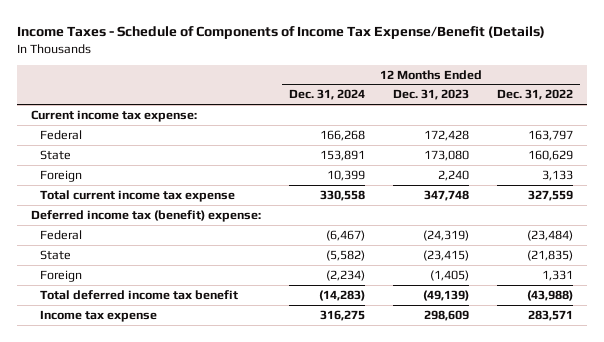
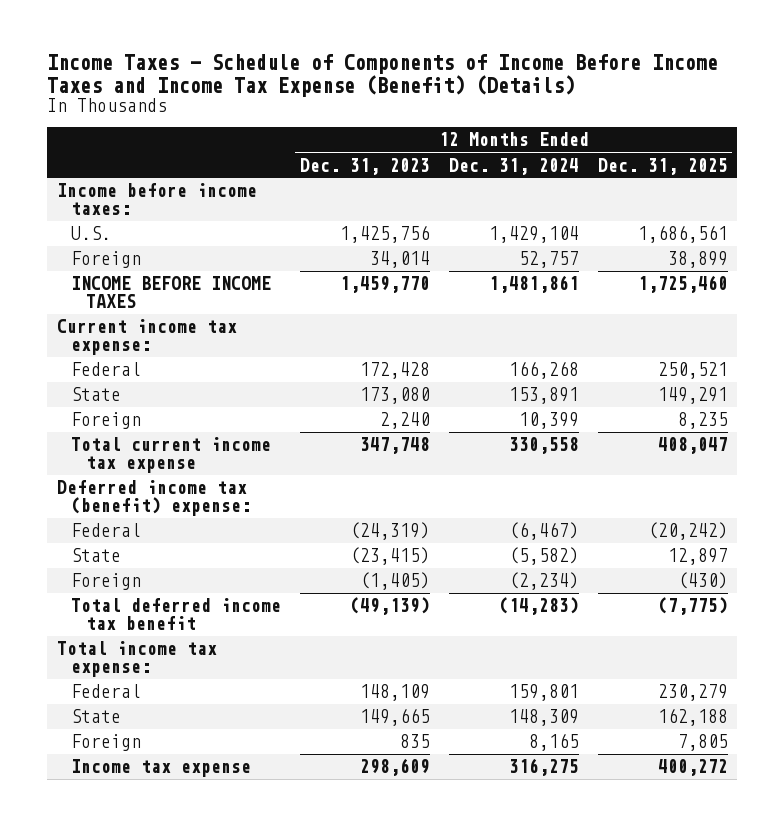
[17,26,546,40] Income Taxes - Schedule of Components of Income Tax Expense/Benefit (Details) -> [47,53,719,97] Income Taxes - Schedule of Components of Income Before Income Taxes and Income Tax Expense (Benefit) (Details)
[497,89,574,101] Dec. 31, 2022 -> none
none -> [597,157,728,175] Dec. 31, 2025
none -> [56,183,257,216] Income before income taxes:
none -> [71,226,112,241] U.S.
none -> [71,251,142,269] Foreign
none -> [71,276,272,309] INCOME BEFORE INCOME TAXES
none -> [56,641,217,678] Total income tax expense:
none -> [71,684,142,699] Federal
none -> [71,709,122,724] State
none -> [71,734,142,752] Foreign

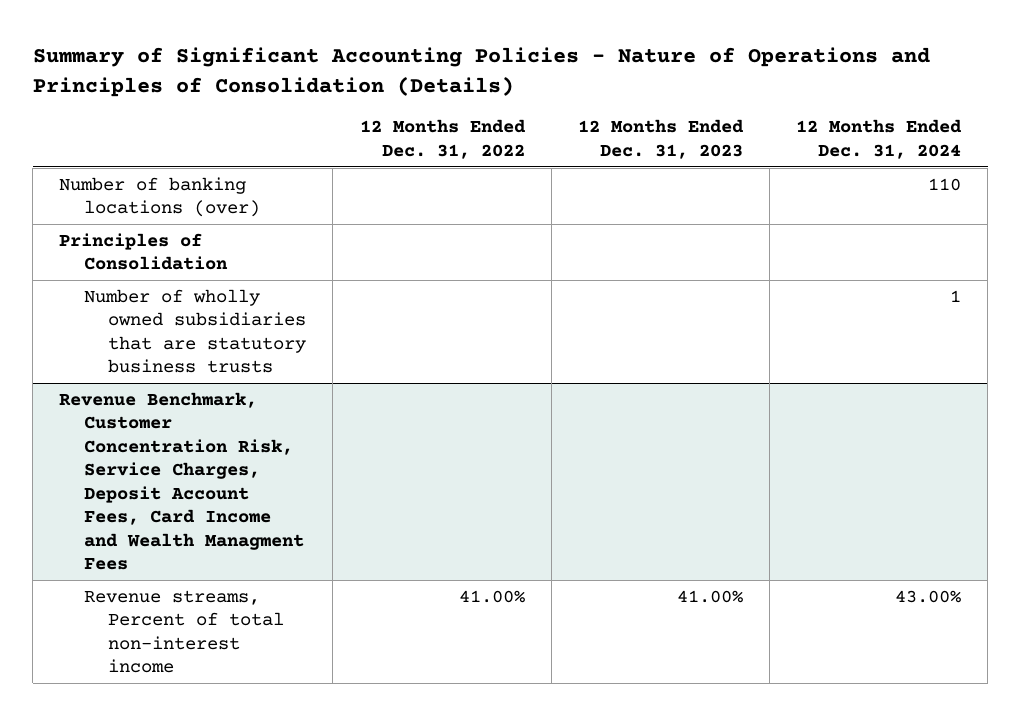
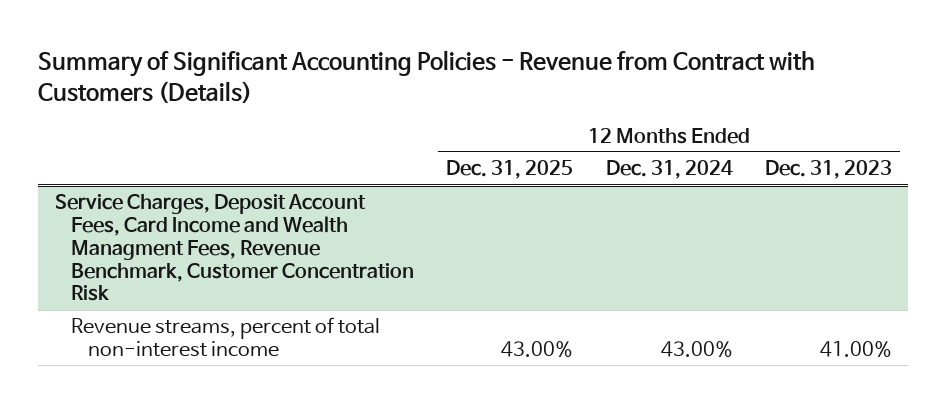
[32,47,930,97] Summary of Significant Accounting Policies - Nature of Operations and Principles of Consolidation (Details) -> [38,49,816,104] Summary of Significant Accounting Policies - Revenue from Contract with Customers (Details)
[359,119,526,159] 12 Months Ended Dec. 31, 2022 -> none
none -> [446,160,574,180] Dec. 31, 2025
[59,176,260,218] Number of banking locations (over) -> none
[59,232,228,271] Principles of Consolidation -> none
[83,288,307,374] Number of wholly owned subsidiaries that are statutory business trusts -> none
[59,391,304,570] Revenue Benchmark, Customer Concentration Risk, Service Charges, Deposit Account Fees, Card Income and Wealth Managment Fees -> [54,194,415,302] Service Charges, Deposit Account Fees, Card Income and Wealth Managment Fees, Revenue Benchmark, Customer Concentration Risk
[83,589,285,674] Revenue streams, Percent of total non-interest income -> [71,317,381,358] Revenue streams, percent of total non-interest income

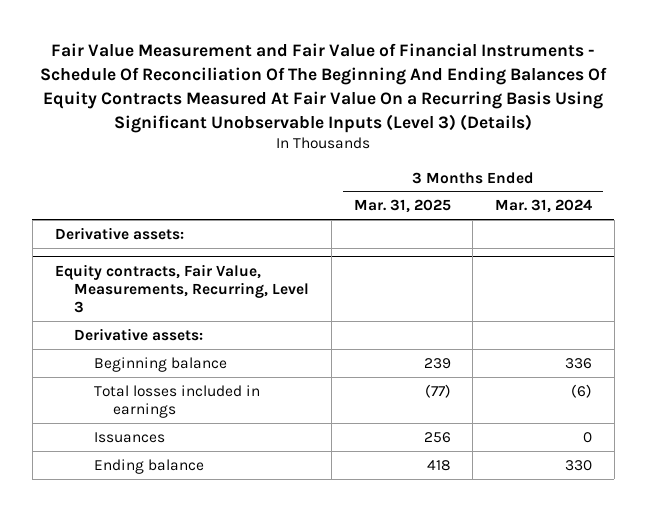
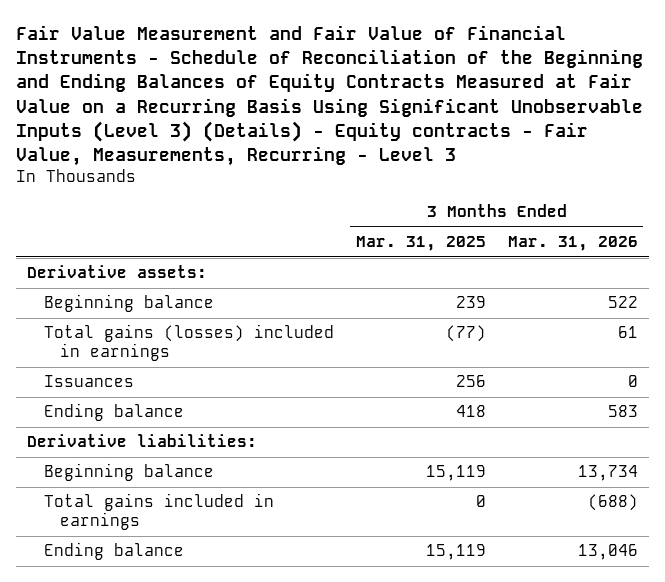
[40,43,608,133] Fair Value Measurement and Fair Value of Financial Instruments - Schedule Of Reconciliation Of The Beginning And Ending Balances Of Equity Contracts Measured At Fair Value On a Recurring Basis Using Significant Unobservable Inputs (Level 3) (Details) -> [16,25,644,166] Fair Value Measurement and Fair Value of Financial Instruments - Schedule of Reconciliation of the Beginning and Ending Balances of Equity Contracts Measured at Fair Value on a Recurring Basis Using Significant Unobservable Inputs (Level 3) (Details) - Equity contracts - Fair Value, Measurements, Recurring - Level 3
[495,199,593,214] Mar. 31, 2024 -> none
none -> [507,236,638,252] Mar. 31, 2026
[54,263,310,313] Equity contracts, Fair Value, Measurements, Recurring, Level 3 -> none
[74,327,204,341] Derivative assets: -> none
[93,384,260,418] Total losses included in earnings -> [43,324,334,362] Total gains (losses) included in earnings
none -> [27,434,258,448] Derivative liabilities:
none -> [43,463,214,482] Beginning balance
none -> [43,493,274,531] Total gains included in earnings
none -> [43,542,184,561] Ending balance

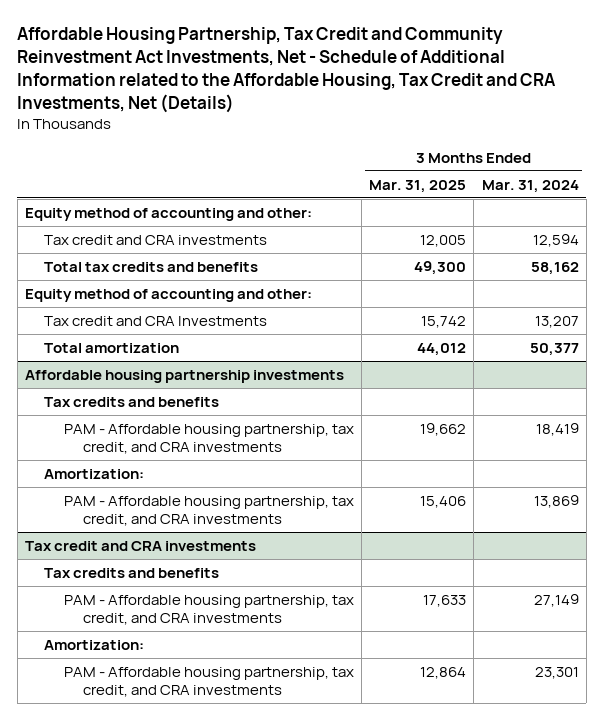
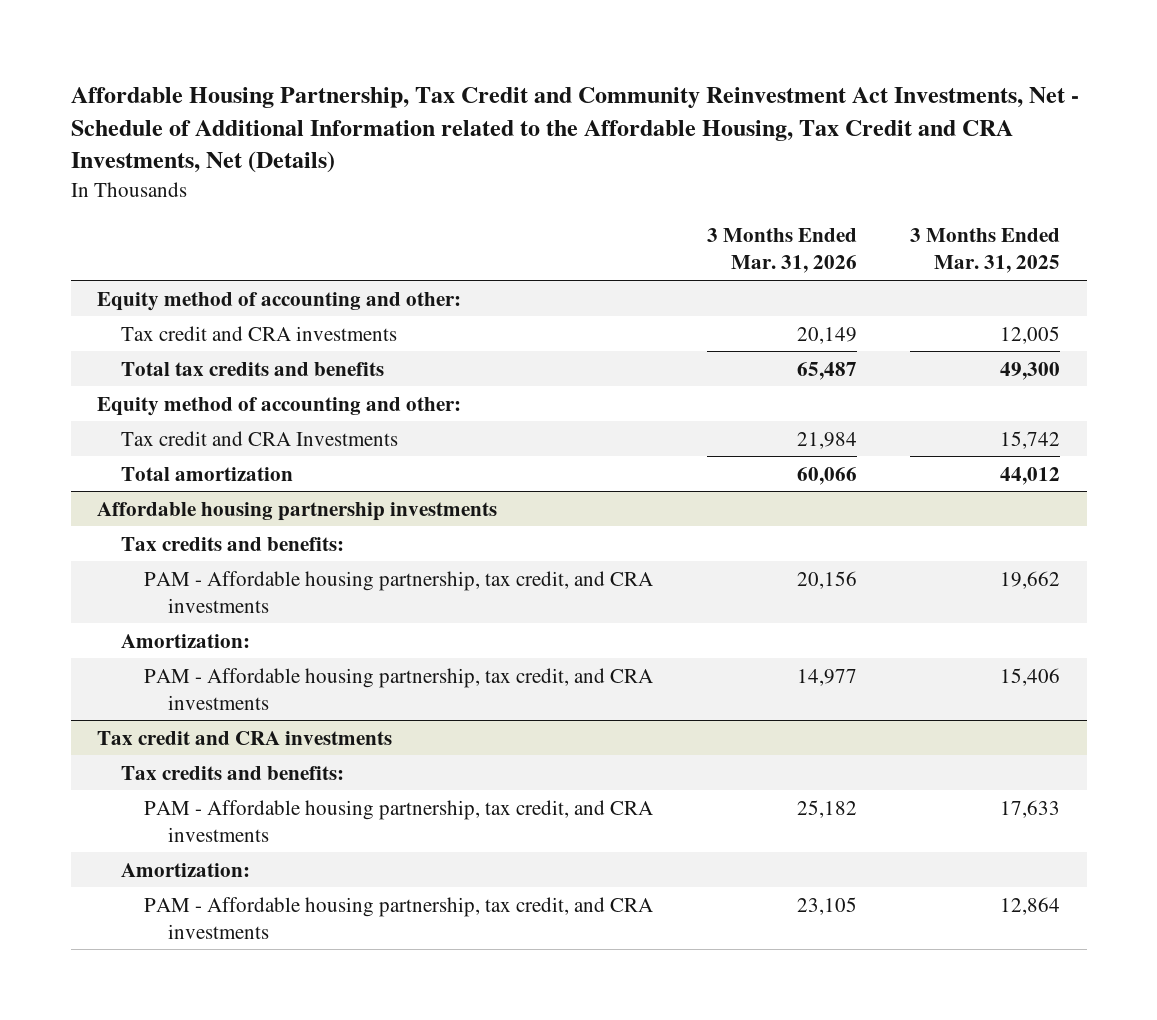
[481,179,579,193] Mar. 31, 2024 -> none
none -> [706,228,857,274] 3 Months Ended Mar. 31, 2026
[44,396,220,407] Tax credits and benefits -> [120,536,344,551] Tax credits and benefits:
[44,567,220,578] Tax credits and benefits -> [120,765,344,780] Tax credits and benefits:

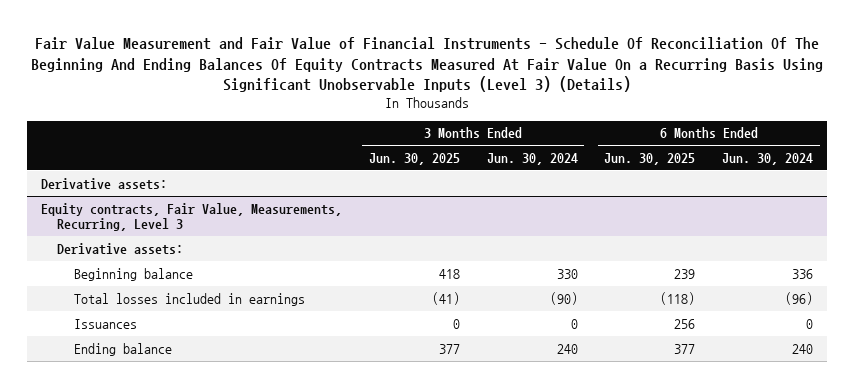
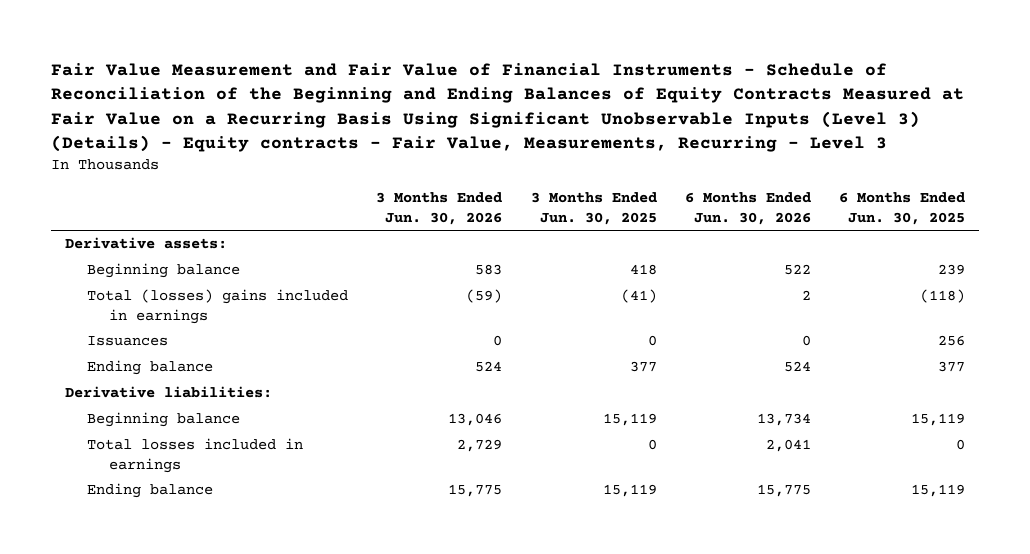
[31,36,824,93] Fair Value Measurement and Fair Value of Financial Instruments - Schedule Of Reconciliation Of The Beginning And Ending Balances Of Equity Contracts Measured At Fair Value On a Recurring Basis Using Significant Unobservable Inputs (Level 3) (Details) -> [50,63,964,152] Fair Value Measurement and Fair Value of Financial Instruments - Schedule of Reconciliation of the Beginning and Ending Balances of Equity Contracts Measured at Fair Value on a Recurring Basis Using Significant Unobservable Inputs (Level 3) (Details) - Equity contracts - Fair Value, Measurements, Recurring - Level 3
[486,152,578,165] Jun. 30, 2024 -> none
[722,152,814,165] Jun. 30, 2024 -> none
none -> [376,192,503,225] 3 Months Ended Jun. 30, 2026
none -> [684,192,811,225] 6 Months Ended Jun. 30, 2026
[40,202,342,232] Equity contracts, Fair Value, Measurements, Recurring, Level 3 -> none
[57,242,184,255] Derivative assets: -> none
[73,292,305,306] Total losses included in earnings -> [87,289,349,325] Total (losses) gains included in earnings
none -> [64,386,272,399] Derivative liabilities:
none -> [87,412,241,428] Beginning balance
none -> [87,438,304,474] Total losses included in earnings
none -> [87,483,214,499] Ending balance

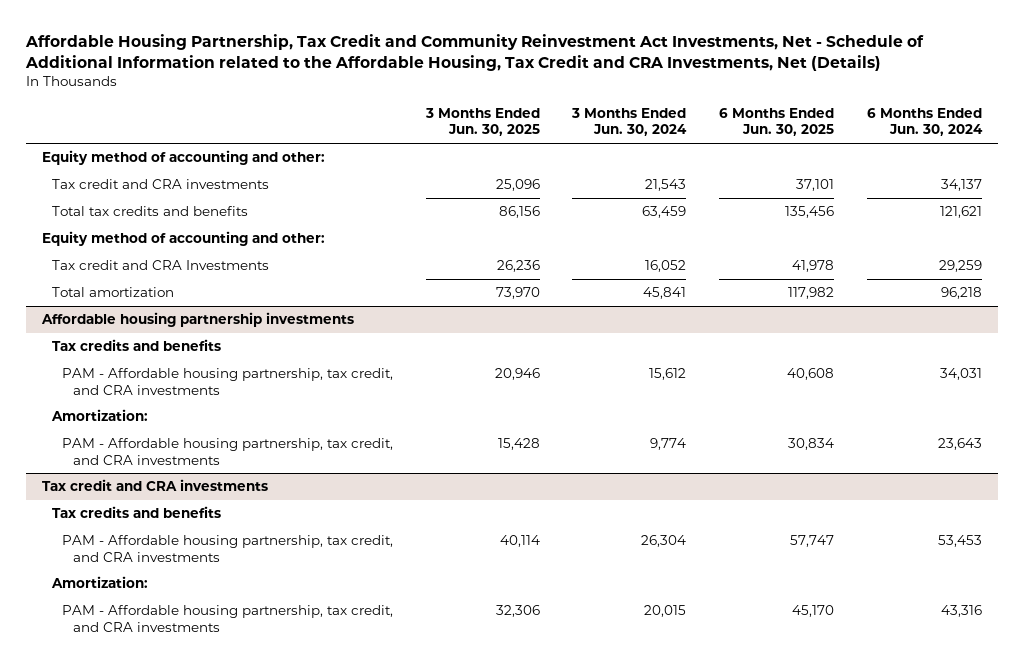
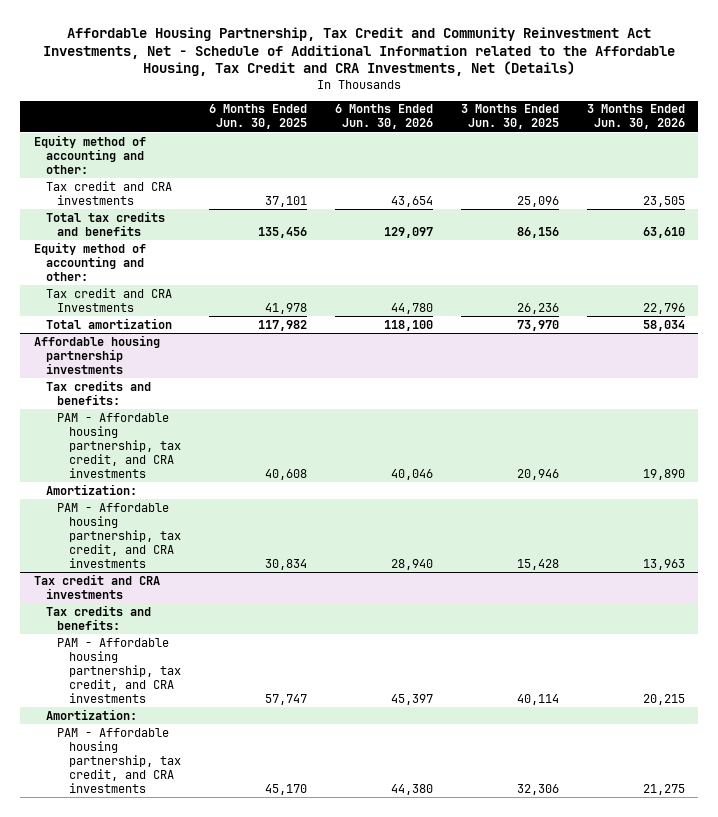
[571,107,688,137] 3 Months Ended Jun. 30, 2024 -> none
[866,107,983,137] 6 Months Ended Jun. 30, 2024 -> none
none -> [334,104,433,130] 6 Months Ended Jun. 30, 2026
none -> [586,104,685,130] 3 Months Ended Jun. 30, 2026
[52,339,222,352] Tax credits and benefits -> [45,379,151,405] Tax credits and benefits:
[52,506,222,519] Tax credits and benefits -> [45,604,151,630] Tax credits and benefits:

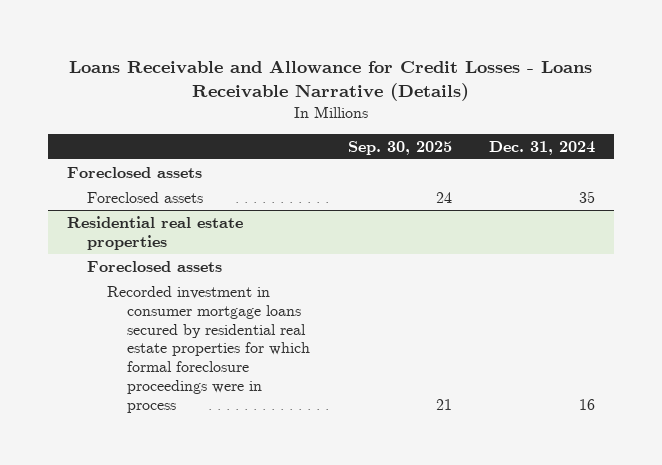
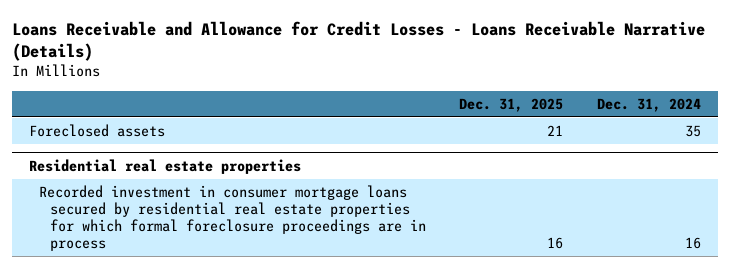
[347,140,452,155] Sep. 30, 2025 -> none
none -> [459,97,564,112] Dec. 31, 2025
[67,166,203,178] Foreclosed assets -> none
[87,260,223,272] Foreclosed assets -> none
[107,285,311,413] Recorded investment in consumer mortgage loans secured by residential real estate properties for which formal foreclosure proceedings were in process -> [39,185,426,252] Recorded investment in consumer mortgage loans secured by residential real estate properties for which formal foreclosure proceedings are in process

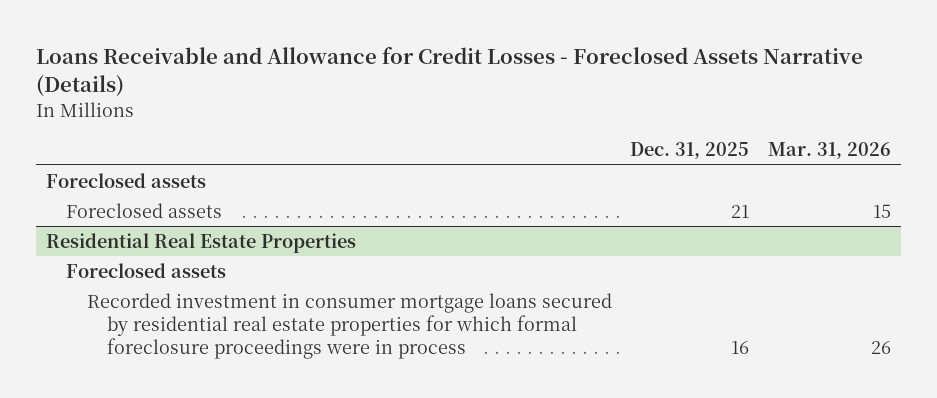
[12,20,706,61] Loans Receivable and Allowance for Credit Losses - Loans Receivable Narrative (Details) -> [36,47,864,98] Loans Receivable and Allowance for Credit Losses - Foreclosed Assets Narrative (Details)
[597,97,702,112] Dec. 31, 2024 -> none
none -> [768,142,892,160] Mar. 31, 2026
none -> [45,172,206,188] Foreclosed assets
[29,158,302,174] Residential real estate properties -> [45,232,356,253] Residential Real Estate Properties
none -> [66,262,227,278] Foreclosed assets
[39,185,426,252] Recorded investment in consumer mortgage loans secured by residential real estate properties for which formal foreclosure proceedings are in process -> [86,292,612,359] Recorded investment in consumer mortgage loans secured by residential real estate properties for which formal foreclosure proceedings were in process

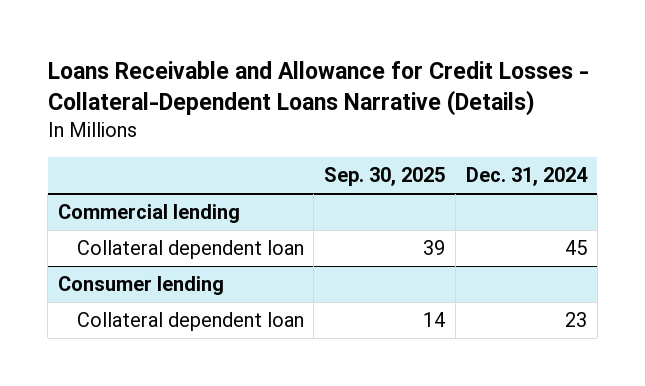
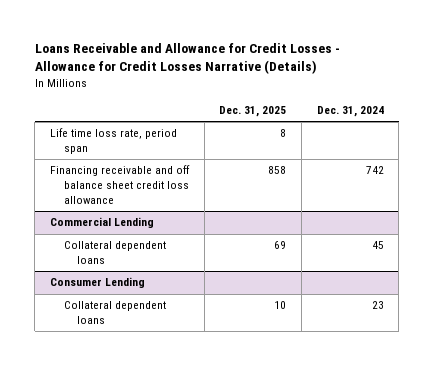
[47,60,589,117] Loans Receivable and Allowance for Credit Losses - Collateral-Dependent Loans Narrative (Details) -> [34,43,340,75] Loans Receivable and Allowance for Credit Losses - Allowance for Credit Losses Narrative (Details)
[324,167,446,187] Sep. 30, 2025 -> none
none -> [219,106,287,118] Dec. 31, 2025
none -> [50,128,178,155] Life time loss rate, period span
none -> [50,165,191,205] Financing receivable and off balance sheet credit loss allowance
[58,204,241,224] Commercial lending -> [50,217,155,229] Commercial Lending
[76,240,304,260] Collateral dependent loan -> [63,241,166,265] Collateral dependent loans
[58,276,225,296] Consumer lending -> [50,277,146,289] Consumer Lending
[76,312,304,332] Collateral dependent loan -> [63,301,166,325] Collateral dependent loans

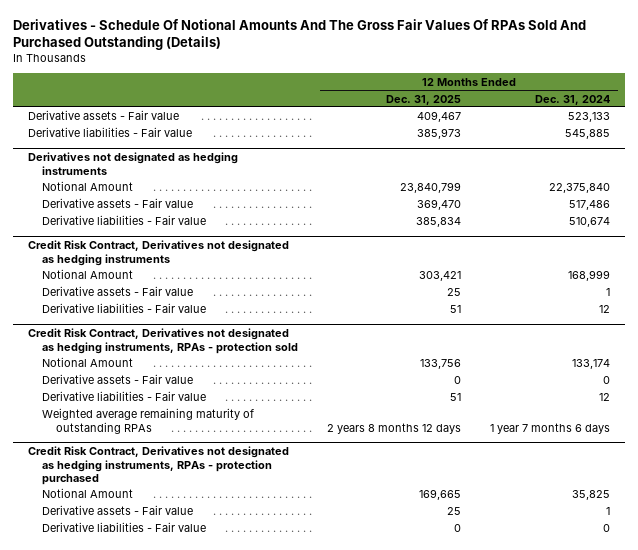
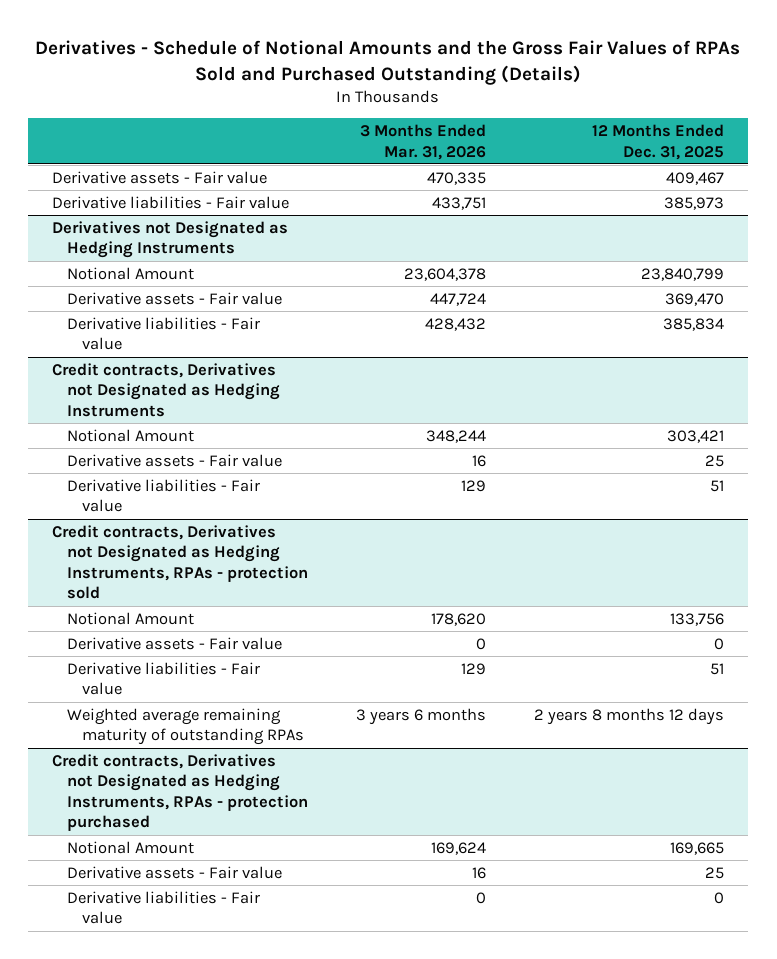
[12,19,586,51] Derivatives - Schedule Of Notional Amounts And The Gross Fair Values Of RPAs Sold And Purchased Outstanding (Details) -> [35,40,741,85] Derivatives - Schedule of Notional Amounts and the Gross Fair Values of RPAs Sold and Purchased Outstanding (Details)
[535,94,611,105] Dec. 31, 2024 -> none
none -> [360,124,487,160] 3 Months Ended Mar. 31, 2026
[27,152,238,175] Derivatives not designated as hedging instruments -> [52,220,289,259] Derivatives not Designated as Hedging Instruments
[27,240,289,266] Credit Risk Contract, Derivatives not designated as hedging instruments -> [52,362,281,417] Credit contracts, Derivatives not Designated as Hedging Instruments
[27,328,298,354] Credit Risk Contract, Derivatives not designated as hedging instruments, RPAs - protection sold -> [52,524,309,600] Credit contracts, Derivatives not Designated as Hedging Instruments, RPAs - protection sold
[27,446,289,486] Credit Risk Contract, Derivatives not designated as hedging instruments, RPAs - protection purchased -> [52,753,309,832] Credit contracts, Derivatives not Designated as Hedging Instruments, RPAs - protection purchased

